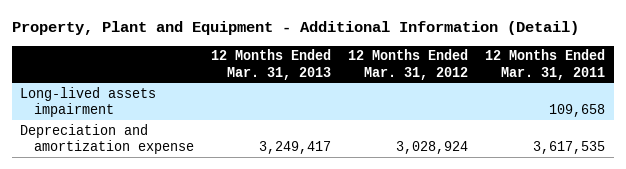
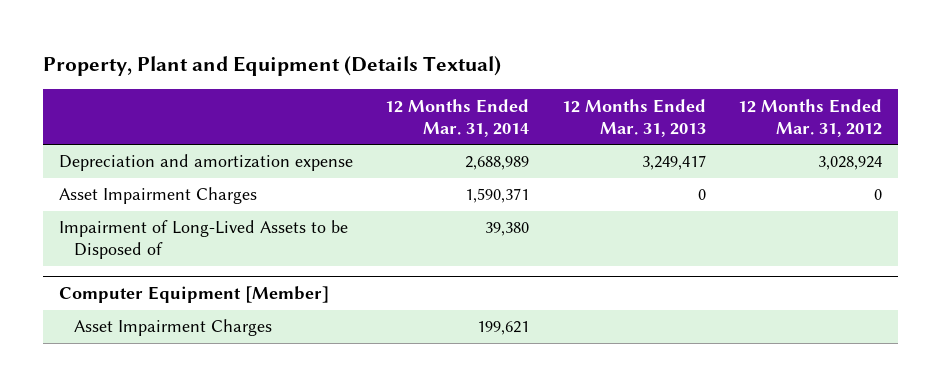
[11,21,579,36] Property, Plant and Equipment - Additional Information (Detail) -> [42,56,501,77] Property, Plant and Equipment (Details Textual)
[485,49,606,80] 12 Months Ended Mar. 31, 2011 -> none
none -> [385,98,530,137] 12 Months Ended Mar. 31, 2014
[20,86,157,117] Long-lived assets impairment -> none
none -> [59,187,258,205] Asset Impairment Charges
none -> [59,220,349,260] Impairment of Long-Lived Assets to be Disposed of
none -> [59,286,330,304] Computer Equipment [Member]
none -> [73,319,272,337] Asset Impairment Charges

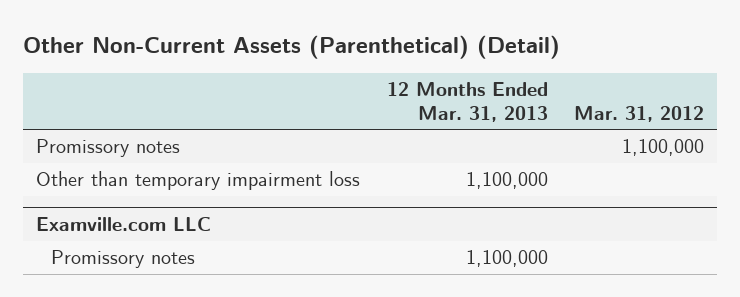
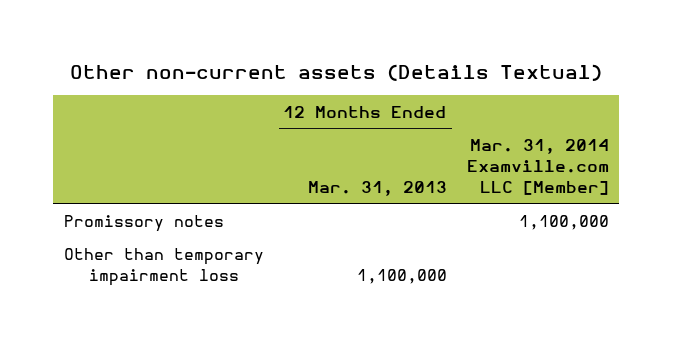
[23,35,561,60] Other Non-Current Assets (Parenthetical) (Detail) -> [70,63,603,81] Other non-current assets (Details Textual)
[574,105,705,122] Mar. 31, 2012 -> none
none -> [467,139,610,195] Mar. 31, 2014 Examville.com LLC [Member]
[36,217,212,232] Examville.com LLC -> none
[51,250,196,269] Promissory notes -> none

